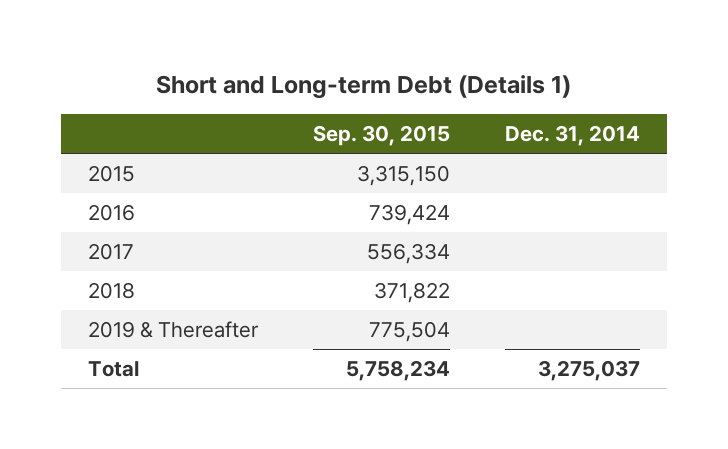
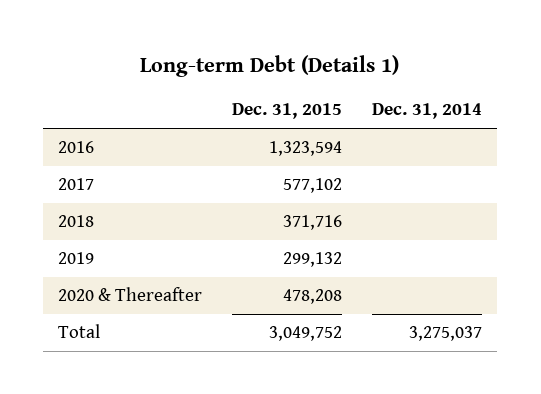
[155,75,571,100] Short and Long-term Debt (Details 1) -> [140,55,400,78] Long-term Debt (Details 1)
[312,125,450,147] Sep. 30, 2015 -> none
none -> [232,103,343,120] Dec. 31, 2015
[88,165,136,183] 2015 -> none
none -> [58,252,95,265] 2019
[88,321,260,339] 2019 & Thereafter -> [58,287,203,302] 2020 & Thereafter

